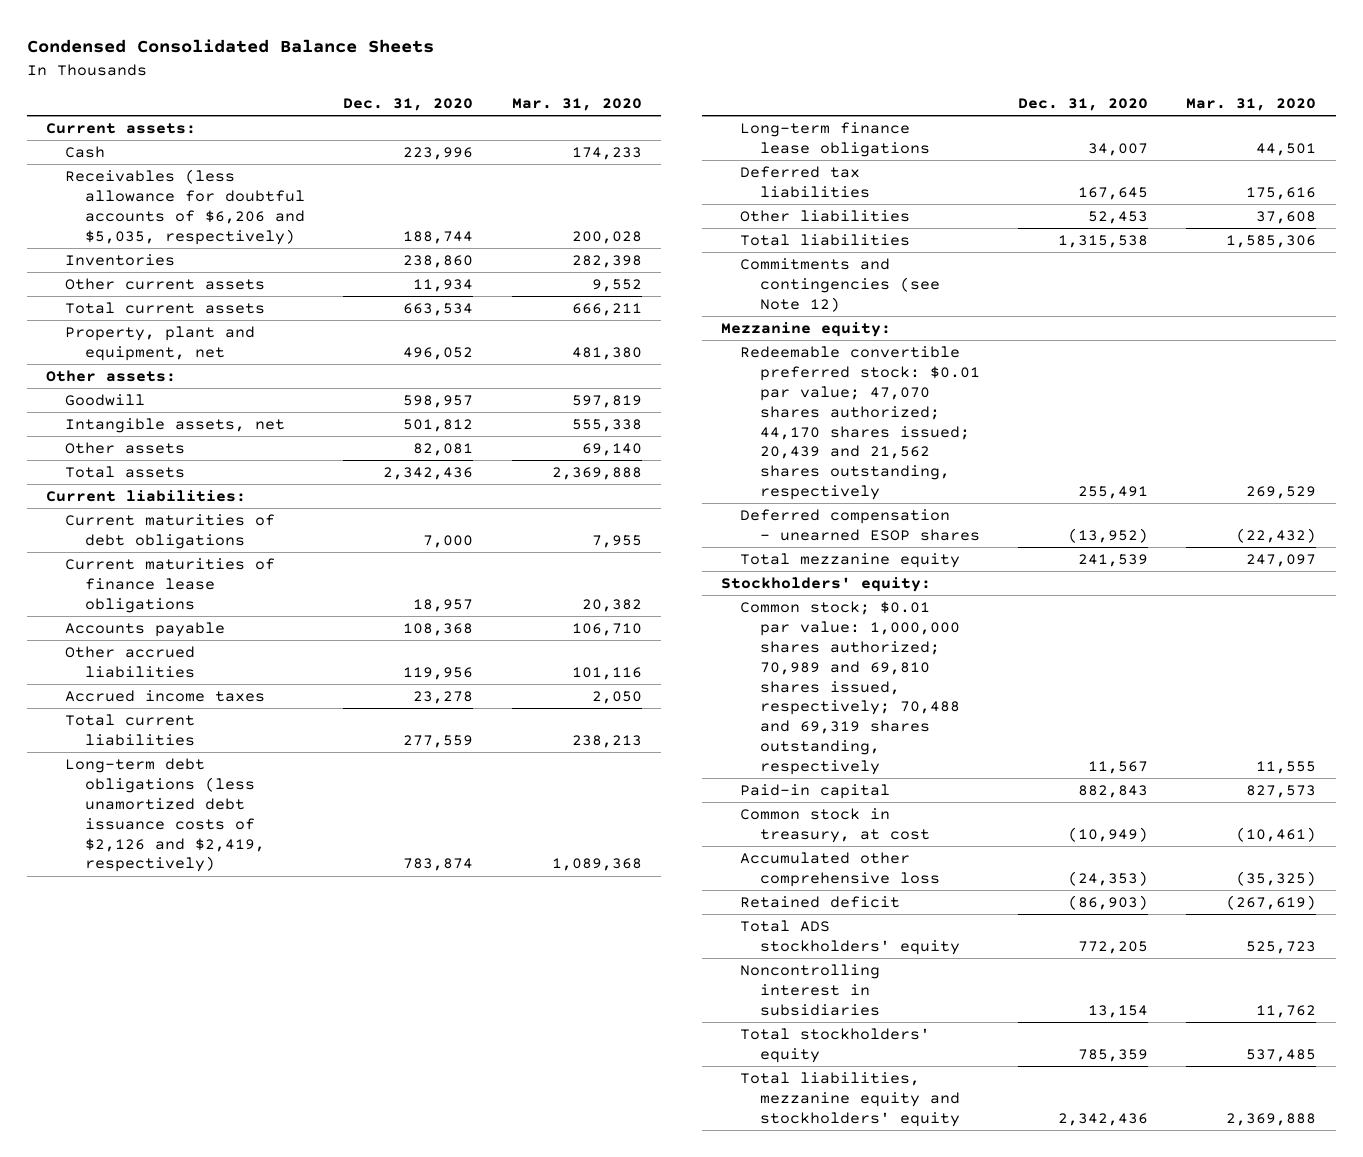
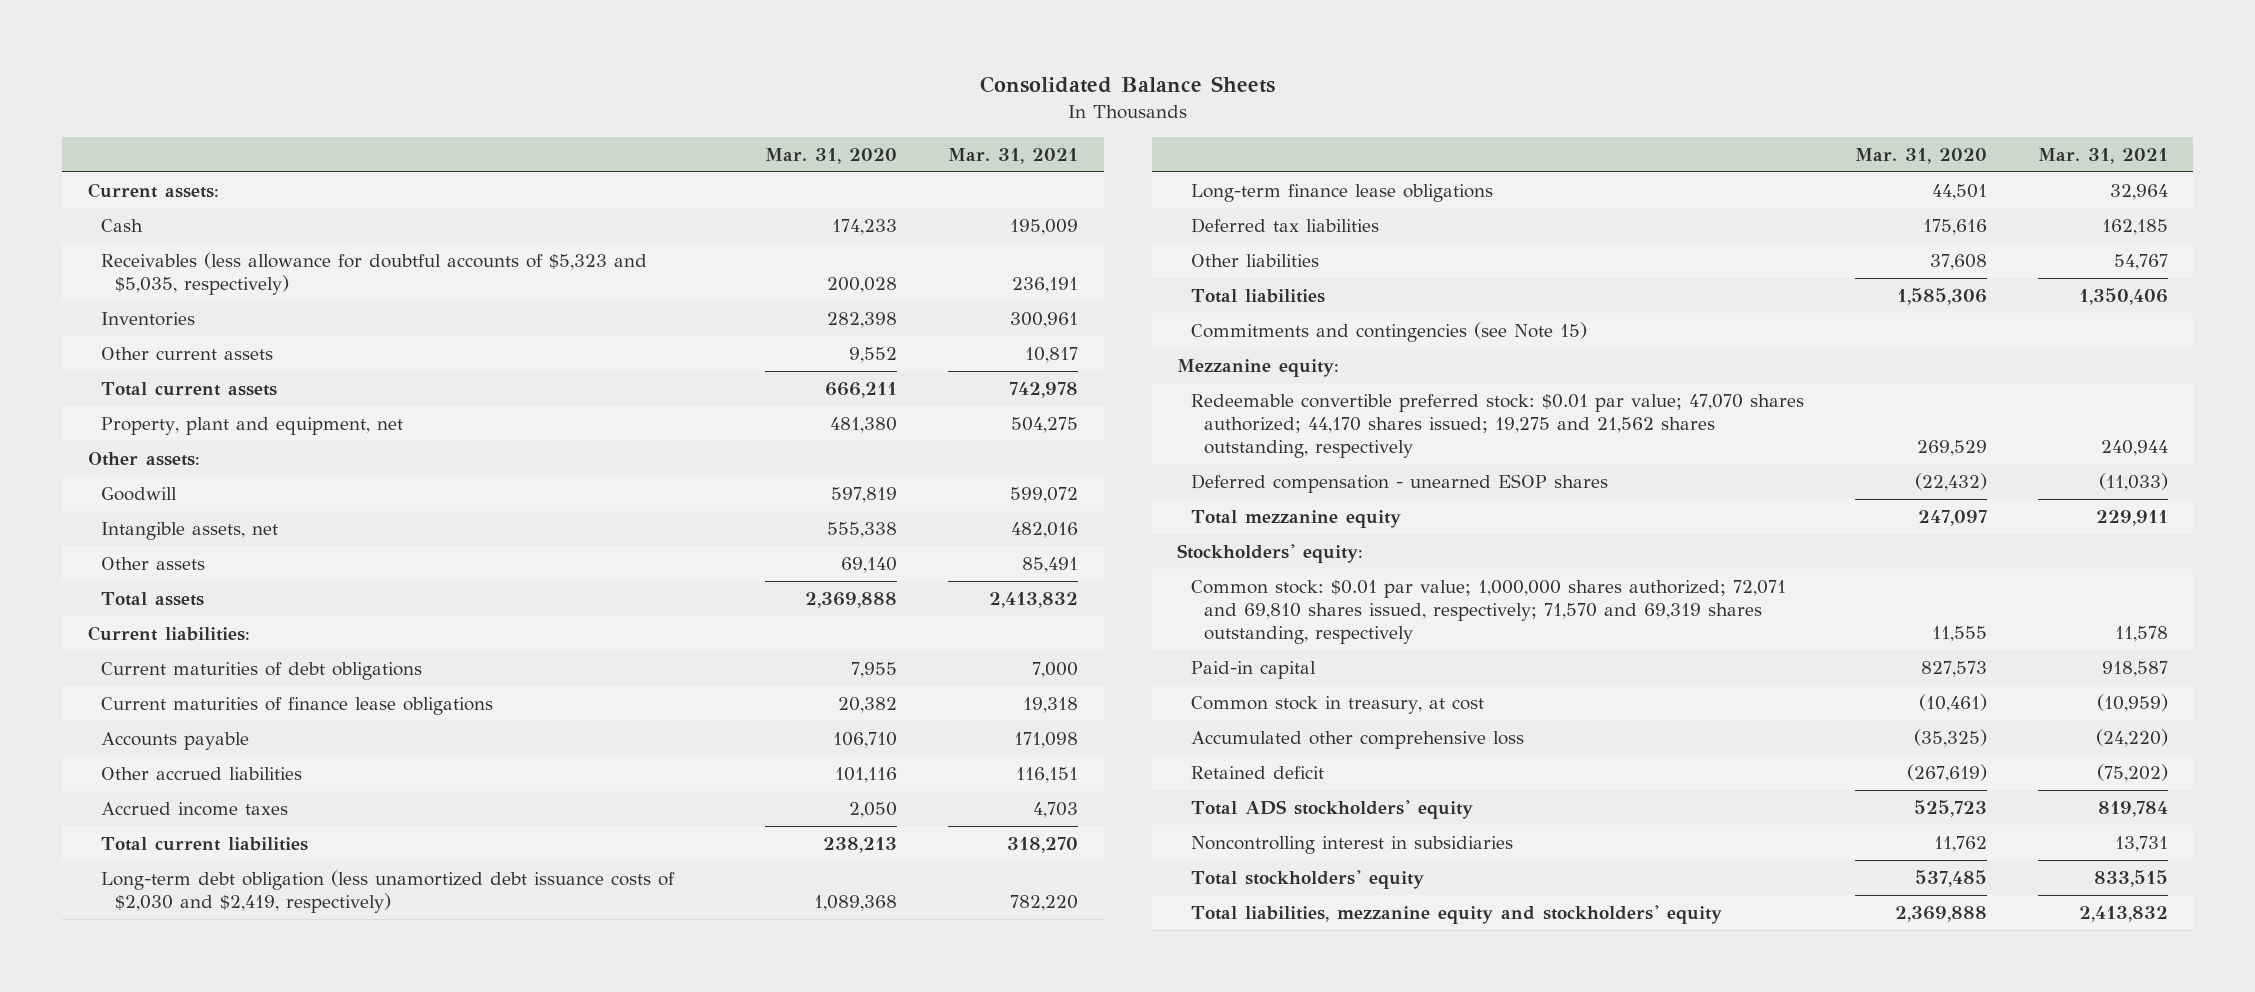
[26,39,434,54] Condensed Consolidated Balance Sheets -> [979,75,1275,93] Consolidated Balance Sheets
[343,97,474,111] Dec. 31, 2020 -> none
none -> [948,147,1079,164] Mar. 31, 2021
[65,168,305,245] Receivables (less allowance for doubtful accounts of $6,206 and $5,035, respectively) -> [101,252,648,295] Receivables (less allowance for doubtful accounts of $5,323 and $5,035, respectively)
[65,757,265,873] Long-term debt obligations (less unamortized debt issuance costs of $2,126 and $2,419, respectively) -> [101,870,676,913] Long-term debt obligation (less unamortized debt issuance costs of $2,030 and $2,419, respectively)
[740,257,940,312] Commitments and contingencies (see Note 12) -> [1190,322,1587,343] Commitments and contingencies (see Note 15)
[740,345,980,501] Redeemable convertible preferred stock: $0.01 par value; 47,070 shares authorized; 44,170 shares issued; 20,439 and 21,562 shares outstanding, respectively -> [1190,394,1804,458] Redeemable convertible preferred stock: $0.01 par value; 47,070 shares authorized; 44,170 shares issued; 19,275 and 21,562 shares outstanding, respectively
[740,600,960,776] Common stock; $0.01 par value: 1,000,000 shares authorized; 70,989 and 69,810 shares issued, respectively; 70,488 and 69,319 shares outstanding, respectively -> [1190,580,1786,644] Common stock: $0.01 par value; 1,000,000 shares authorized; 72,071 and 69,810 shares issued, respectively; 71,570 and 69,319 shares outstanding, respectively

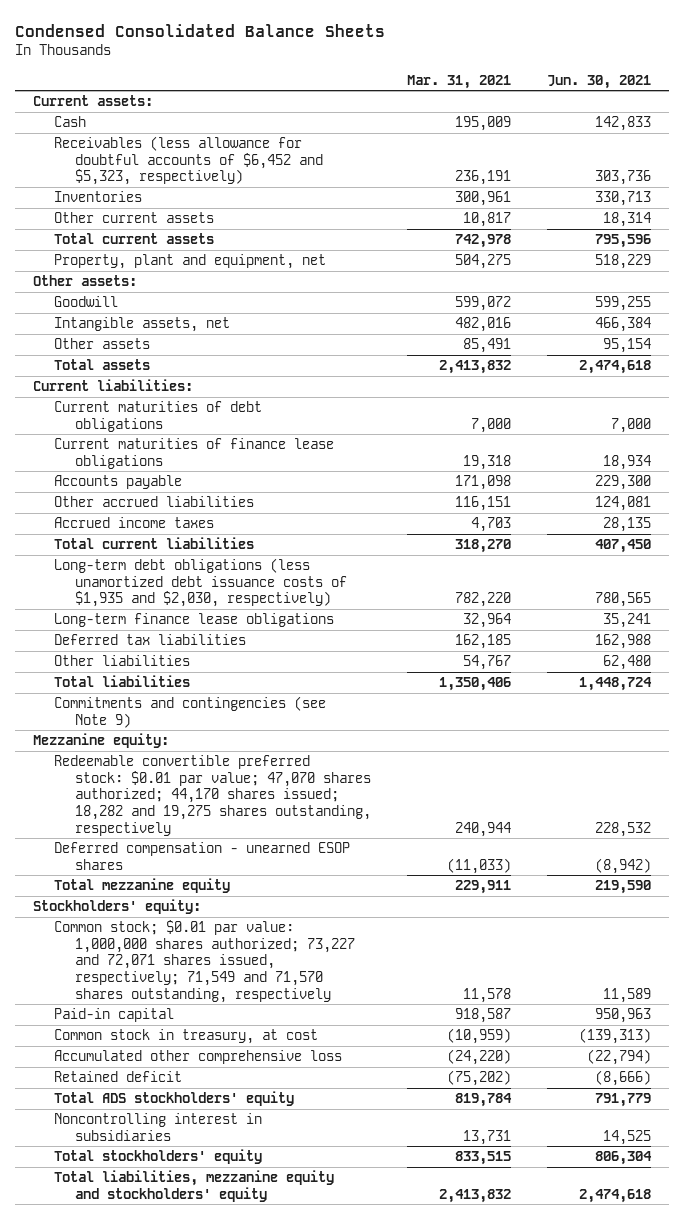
[979,75,1275,93] Consolidated Balance Sheets -> [14,23,385,37] Condensed Consolidated Balance Sheets
[765,147,898,164] Mar. 31, 2020 -> none
none -> [546,74,651,89] Jun. 30, 2021
[101,252,648,295] Receivables (less allowance for doubtful accounts of $5,323 and $5,035, respectively) -> [53,136,324,186] Receivables (less allowance for doubtful accounts of $6,452 and $5,323, respectively)
[101,870,676,913] Long-term debt obligation (less unamortized debt issuance costs of $2,030 and $2,419, respectively) -> [53,558,348,608] Long-term debt obligations (less unamortized debt issuance costs of $1,935 and $2,030, respectively)
[1190,322,1587,343] Commitments and contingencies (see Note 15) -> [53,696,326,728] Commitments and contingencies (see Note 9)
[1190,394,1804,458] Redeemable convertible preferred stock: $0.01 par value; 47,070 shares authorized; 44,170 shares issued; 19,275 and 21,562 shares outstanding, respectively -> [53,755,372,836] Redeemable convertible preferred stock: $0.01 par value; 47,070 shares authorized; 44,170 shares issued; 18,282 and 19,275 shares outstanding, respectively
[1190,580,1786,644] Common stock: $0.01 par value; 1,000,000 shares authorized; 72,071 and 69,810 shares issued, respectively; 71,570 and 69,319 shares outstanding, respectively -> [53,920,356,1003] Common stock; $0.01 par value: 1,000,000 shares authorized; 73,227 and 72,071 shares issued, respectively; 71,549 and 71,570 shares outstanding, respectively

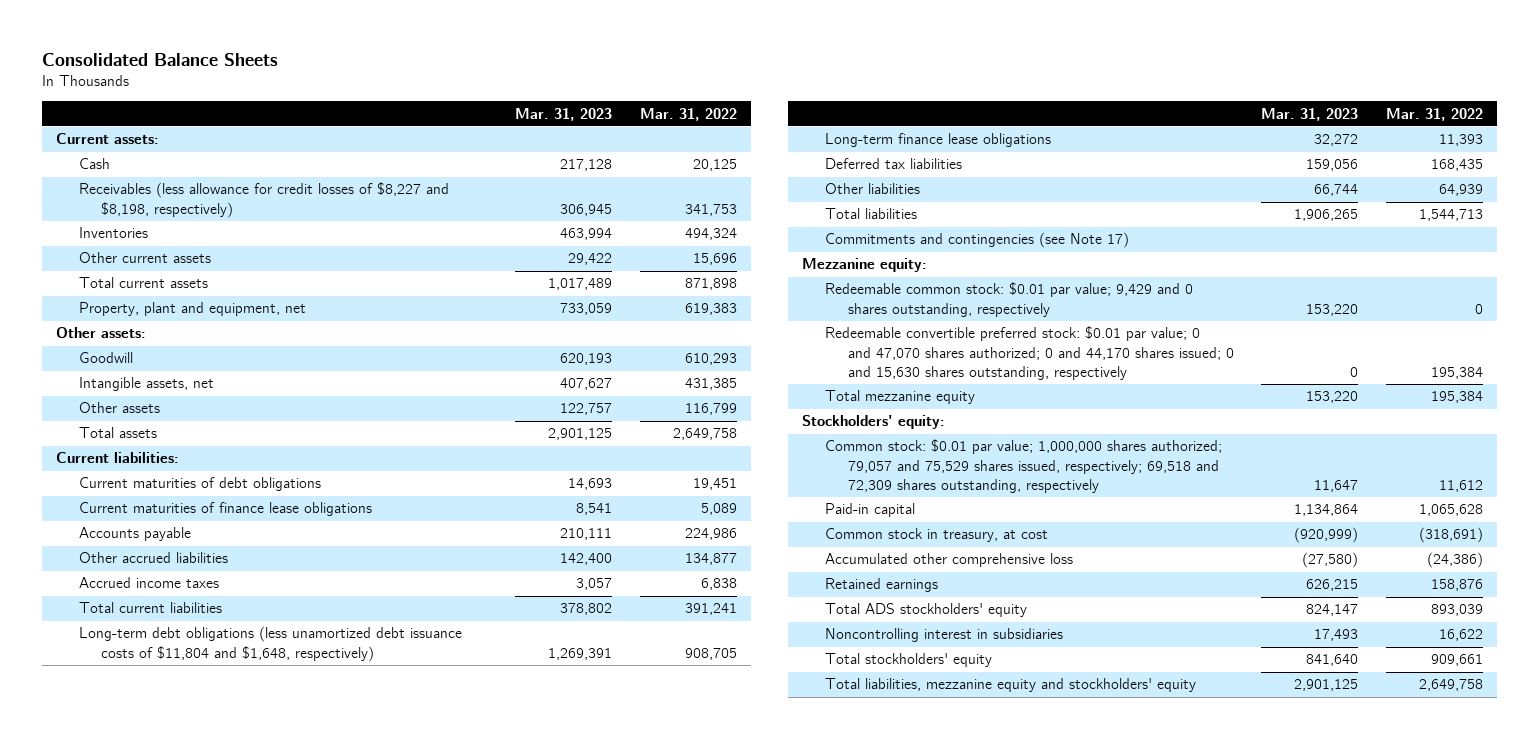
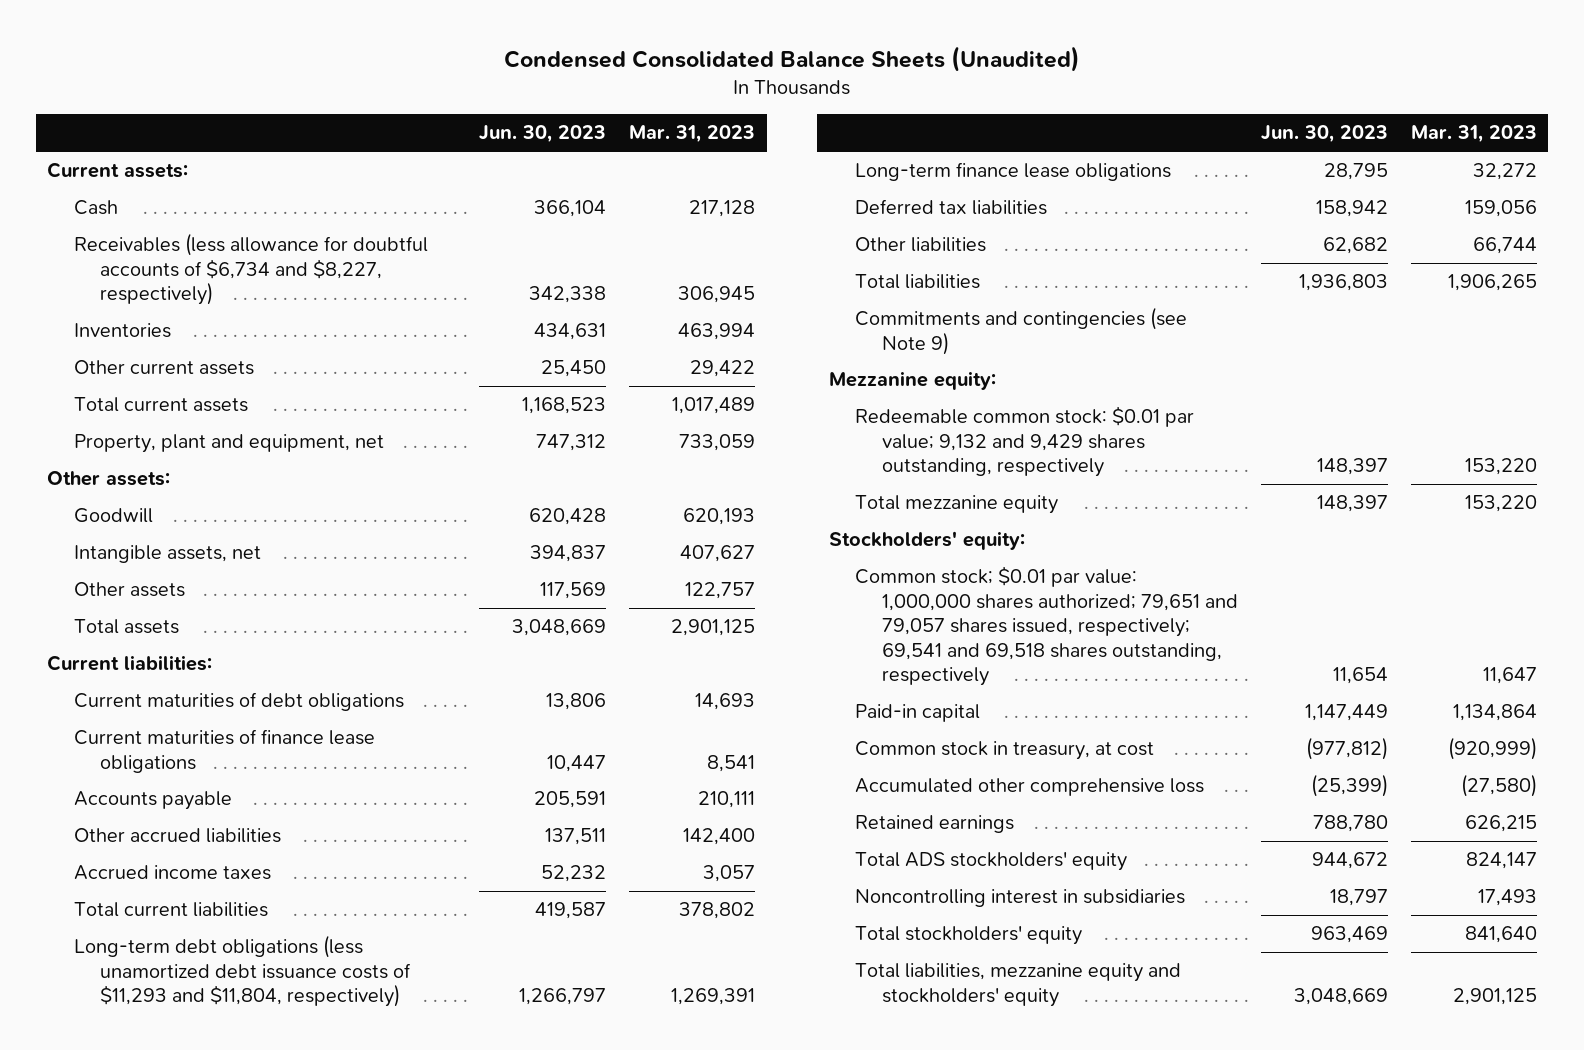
[42,52,279,66] Consolidated Balance Sheets -> [503,45,1080,72] Condensed Consolidated Balance Sheets (Unaudited)
[639,107,737,121] Mar. 31, 2022 -> none
none -> [479,125,607,144] Jun. 30, 2023
[78,182,449,218] Receivables (less allowance for credit losses of $8,227 and $8,198, respectively) -> [73,233,428,306] Receivables (less allowance for doubtful accounts of $6,734 and $8,227, respectively)
[78,626,462,662] Long-term debt obligations (less unamortized debt issuance costs of $11,804 and $1,648, respectively) -> [73,935,412,1008] Long-term debt obligations (less unamortized debt issuance costs of $11,293 and $11,804, respectively)
[824,232,1129,249] Commitments and contingencies (see Note 17) -> [855,307,1188,355] Commitments and contingencies (see Note 9)
[824,326,1234,381] Redeemable convertible preferred stock: $0.01 par value; 0 and 47,070 shares authorized; 0 and 44,170 shares issued; 0 and 15,630 shares outstanding, respectively -> none
[824,282,1193,317] Redeemable common stock: $0.01 par value; 9,429 and 0 shares outstanding, respectively -> [855,406,1195,478] Redeemable common stock: $0.01 par value; 9,132 and 9,429 shares outstanding, respectively
[824,439,1222,494] Common stock: $0.01 par value; 1,000,000 shares authorized; 79,057 and 75,529 shares issued, respectively; 69,518 and 72,309 shares outstanding, respectively -> [855,566,1238,687] Common stock; $0.01 par value: 1,000,000 shares authorized; 79,651 and 79,057 shares issued, respectively; 69,541 and 69,518 shares outstanding, respectively

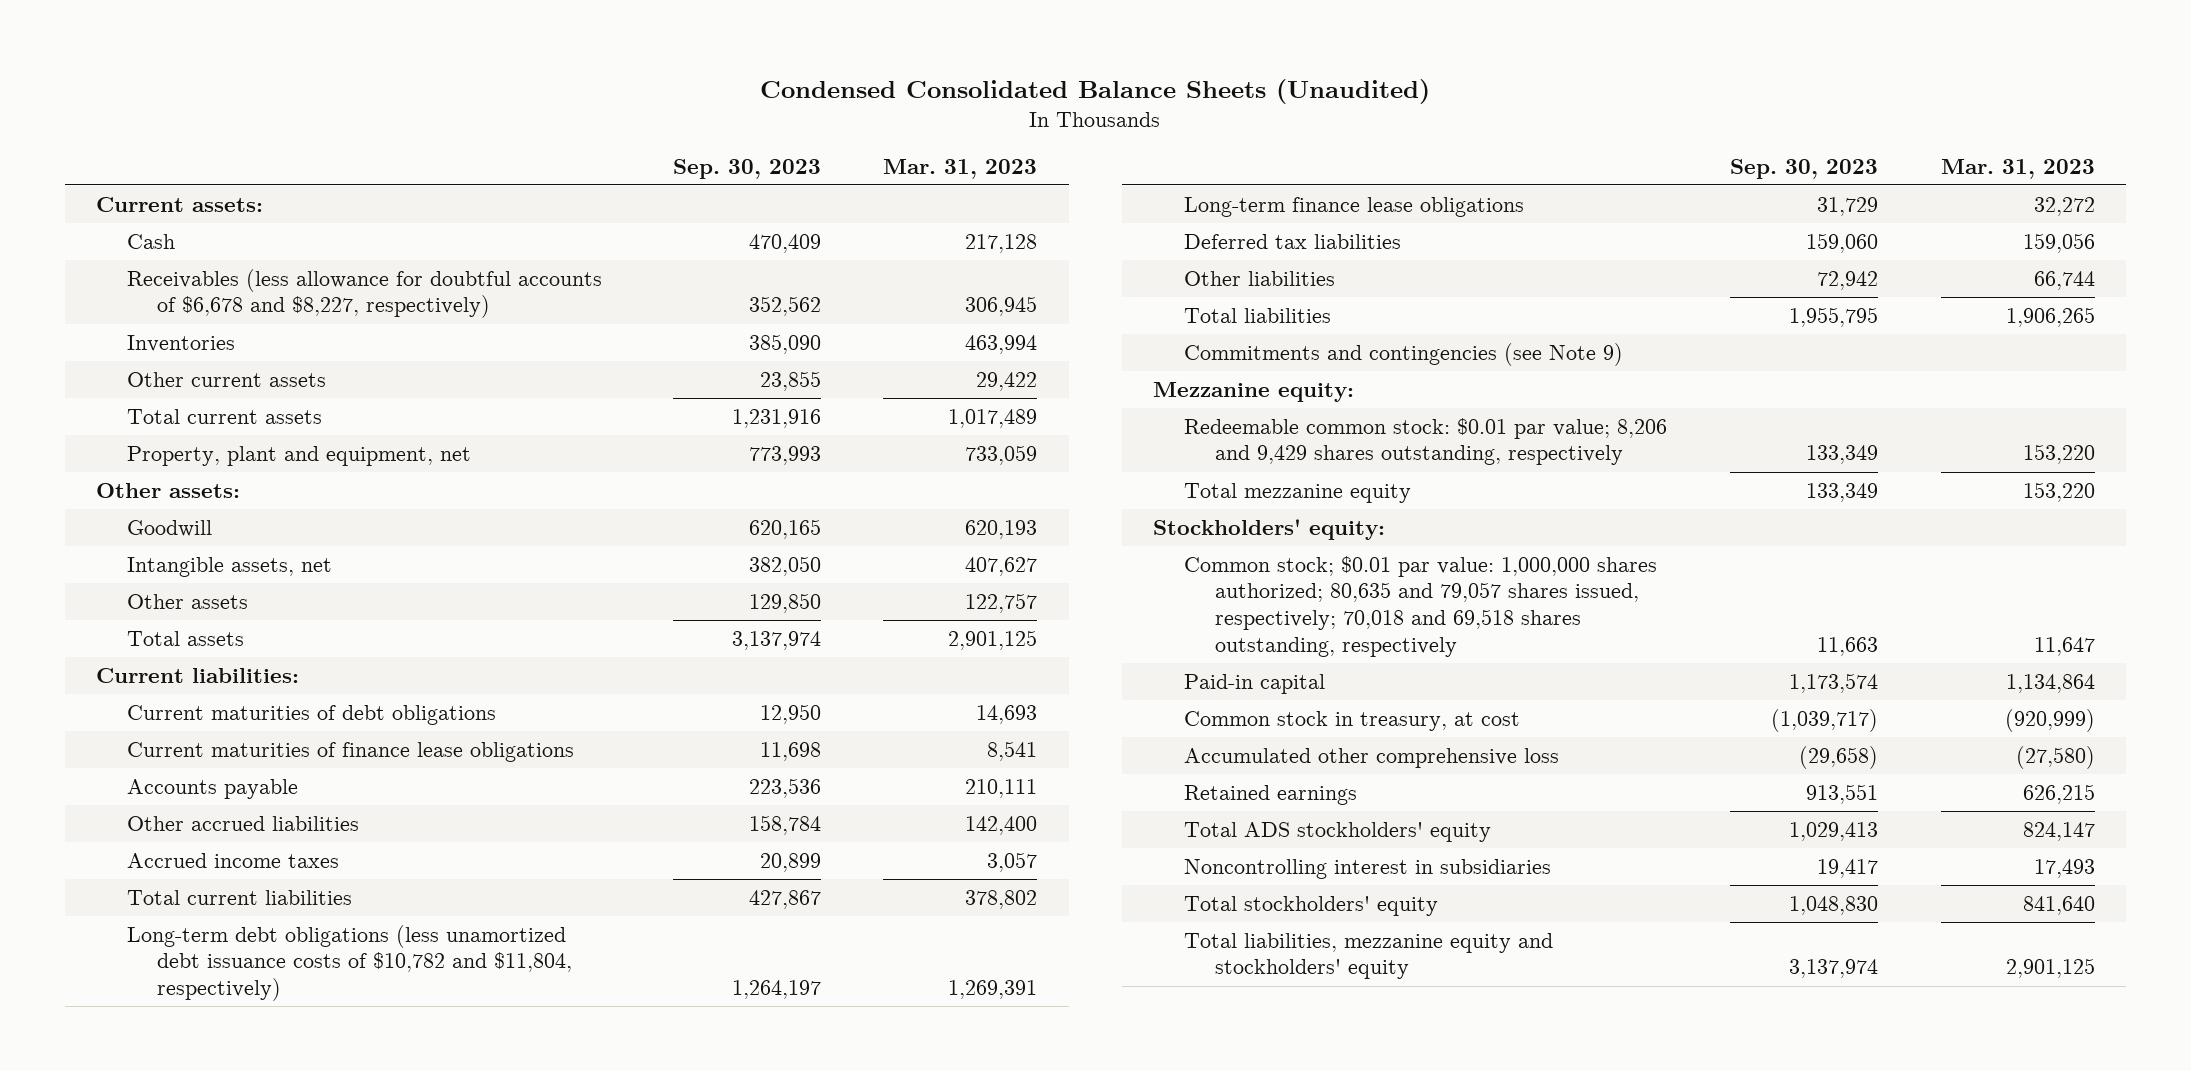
[479,125,607,144] Jun. 30, 2023 -> none
none -> [672,158,821,179] Sep. 30, 2023
[73,233,428,306] Receivables (less allowance for doubtful accounts of $6,734 and $8,227, respectively) -> [126,268,602,319] Receivables (less allowance for doubtful accounts of $6,678 and $8,227, respectively)
[73,935,412,1008] Long-term debt obligations (less unamortized debt issuance costs of $11,293 and $11,804, respectively) -> [126,924,573,1001] Long-term debt obligations (less unamortized debt issuance costs of $10,782 and $11,804, respectively)
[855,406,1195,478] Redeemable common stock: $0.01 par value; 9,132 and 9,429 shares outstanding, respectively -> [1184,417,1668,466] Redeemable common stock: $0.01 par value; 8,206 and 9,429 shares outstanding, respectively
[855,566,1238,687] Common stock; $0.01 par value: 1,000,000 shares authorized; 79,651 and 79,057 shares issued, respectively; 69,541 and 69,518 shares outstanding, respectively -> [1184,555,1658,657] Common stock; $0.01 par value: 1,000,000 shares authorized; 80,635 and 79,057 shares issued, respectively; 70,018 and 69,518 shares outstanding, respectively

